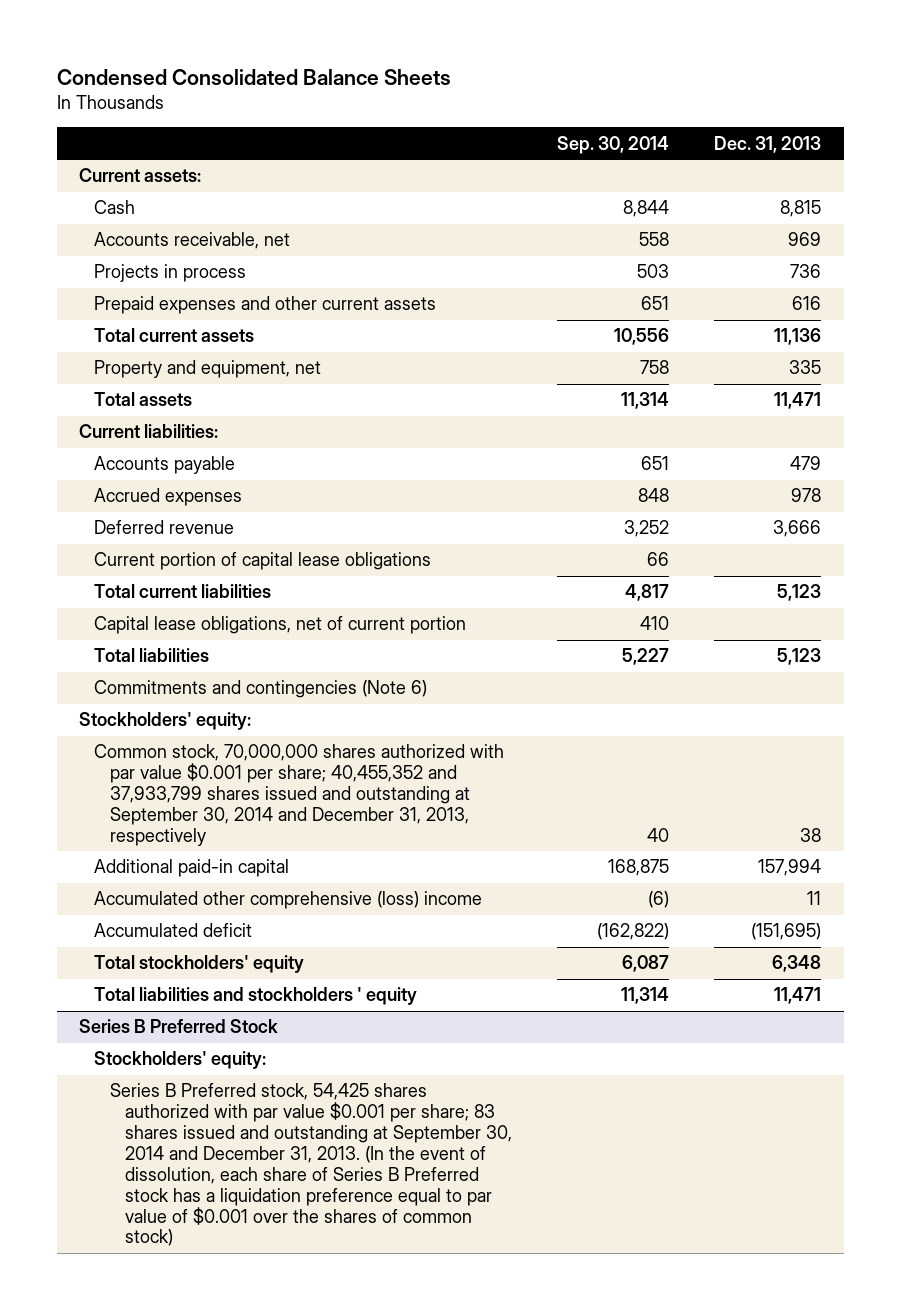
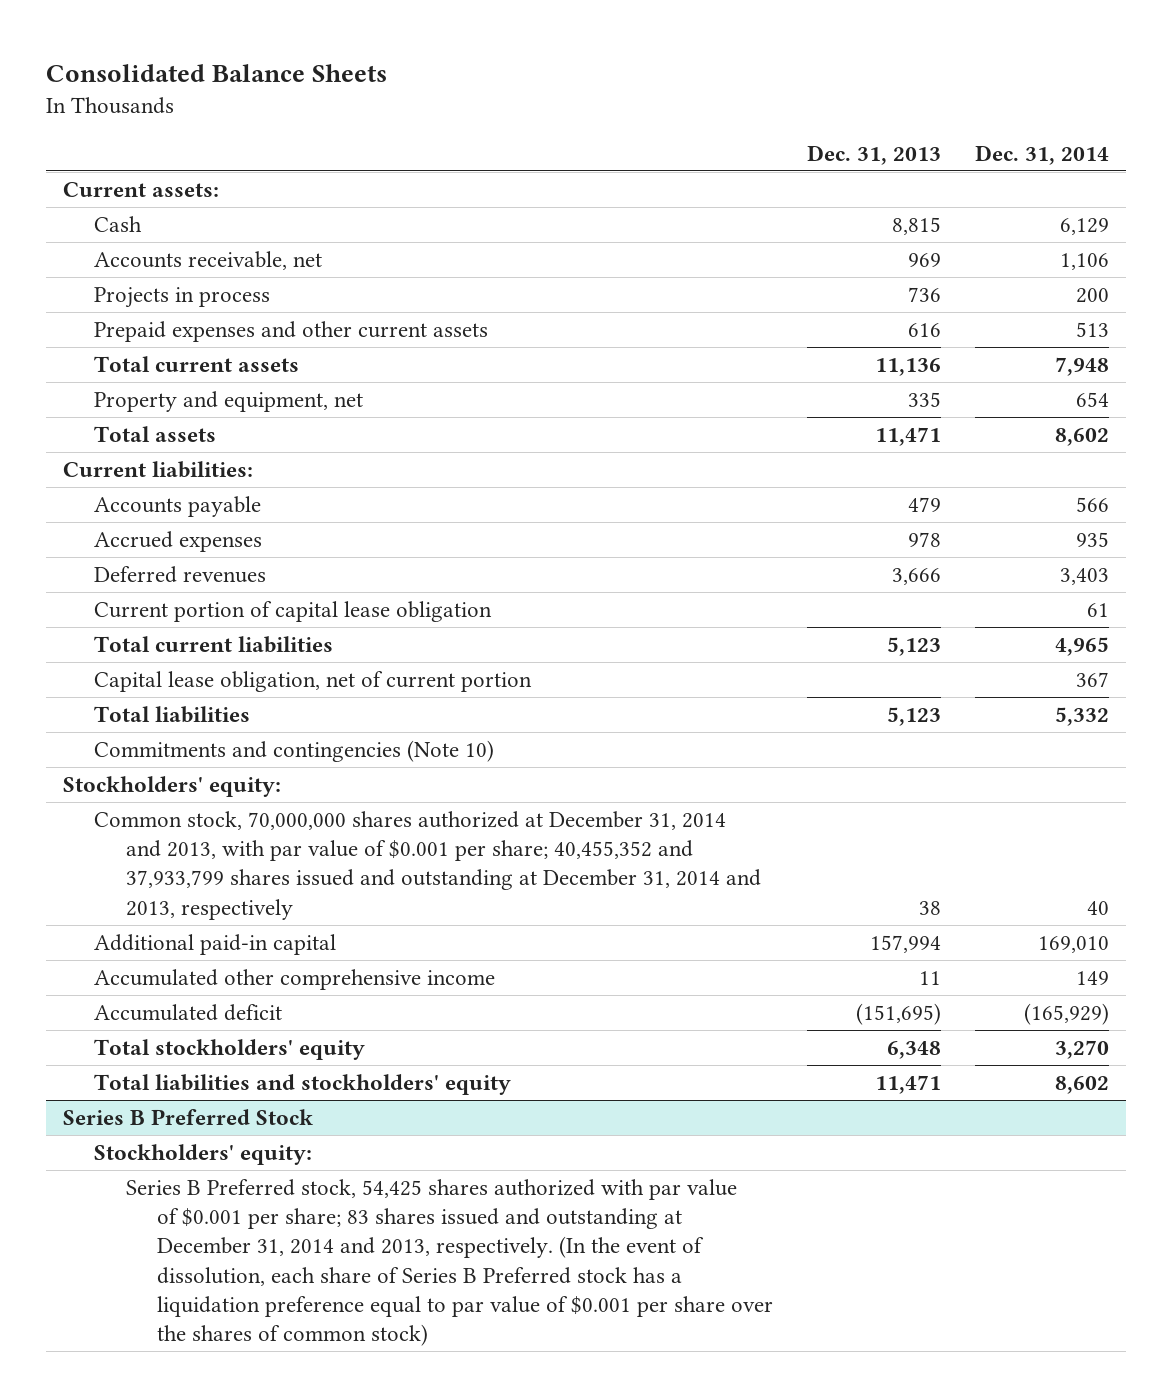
[56,68,451,85] Condensed Consolidated Balance Sheets -> [46,63,388,82] Consolidated Balance Sheets
[557,135,670,154] Sep. 30, 2014 -> none
none -> [974,144,1109,165] Dec. 31, 2014
[94,520,235,535] Deferred revenue -> [94,565,267,583] Deferred revenues
[94,552,432,571] Current portion of capital lease obligations -> [94,600,493,622] Current portion of capital lease obligation
[94,616,467,635] Capital lease obligations, net of current portion -> [94,670,533,692] Capital lease obligation, net of current portion
[94,680,428,699] Commitments and contingencies (Note 6) -> [94,739,495,762] Commitments and contingencies (Note 10)
[94,744,505,846] Common stock, 70,000,000 shares authorized with par value $0.001 per share; 40,455,352 and 37,933,799 shares issued and outstanding at September 30, 2014 and December 31, 2013, respectively -> [94,810,761,920] Common stock, 70,000,000 shares authorized at December 31, 2014 and 2013, with par value of $0.001 per share; 40,455,352 and 37,933,799 shares issued and outstanding at December 31, 2014 and 2013, respectively
[94,891,483,910] Accumulated other comprehensive (loss) income -> [94,968,496,990] Accumulated other comprehensive income
[94,987,418,1006] Total liabilities and stockholders ' equity -> [94,1073,512,1095] Total liabilities and stockholders' equity
[109,1083,513,1247] Series B Preferred stock, 54,425 shares authorized with par value $0.001 per share; 83 shares issued and outstanding at September 30, 2014 and December 31, 2013. (In the event of dissolution, each share of Series B Preferred stock has a liquidation preference equal to par value of $0.001 over the shares of common stock) -> [125,1178,774,1347] Series B Preferred stock, 54,425 shares authorized with par value of $0.001 per share; 83 shares issued and outstanding at December 31, 2014 and 2013, respectively. (In the event of dissolution, each share of Series B Preferred stock has a liquidation preference equal to par value of $0.001 per share over the shares of common stock)

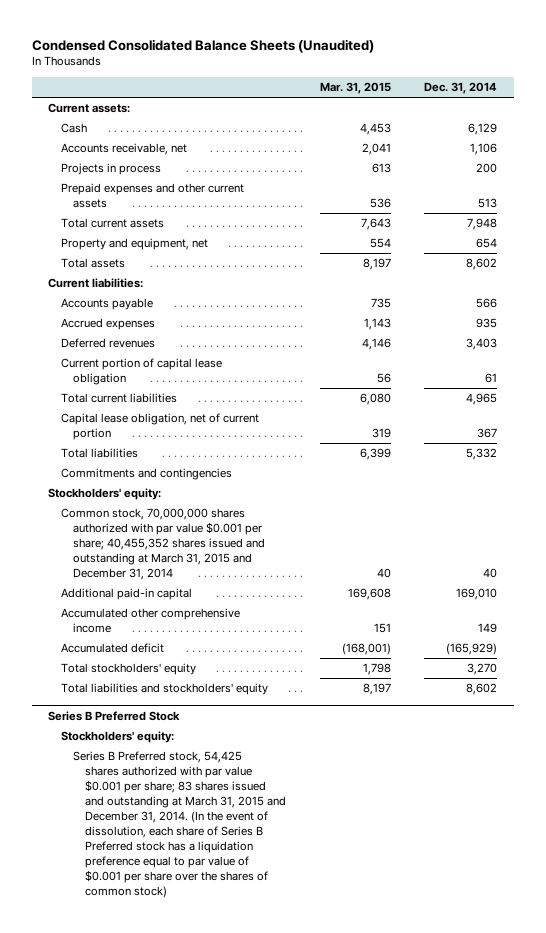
[46,63,388,82] Consolidated Balance Sheets -> [31,38,374,53] Condensed Consolidated Balance Sheets (Unaudited)
[806,144,941,165] Dec. 31, 2013 -> none
none -> [319,82,391,95] Mar. 31, 2015
[94,739,495,762] Commitments and contingencies (Note 10) -> [60,468,232,481] Commitments and contingencies
[94,810,761,920] Common stock, 70,000,000 shares authorized at December 31, 2014 and 2013, with par value of $0.001 per share; 40,455,352 and 37,933,799 shares issued and outstanding at December 31, 2014 and 2013, respectively -> [60,508,265,580] Common stock, 70,000,000 shares authorized with par value $0.001 per share; 40,455,352 shares issued and outstanding at March 31, 2015 and December 31, 2014
[125,1178,774,1347] Series B Preferred stock, 54,425 shares authorized with par value of $0.001 per share; 83 shares issued and outstanding at December 31, 2014 and 2013, respectively. (In the event of dissolution, each share of Series B Preferred stock has a liquidation preference equal to par value of $0.001 per share over the shares of common stock) -> [72,751,286,898] Series B Preferred stock, 54,425 shares authorized with par value $0.001 per share; 83 shares issued and outstanding at March 31, 2015 and December 31, 2014. (In the event of dissolution, each share of Series B Preferred stock has a liquidation preference equal to par value of $0.001 per share over the shares of common stock)

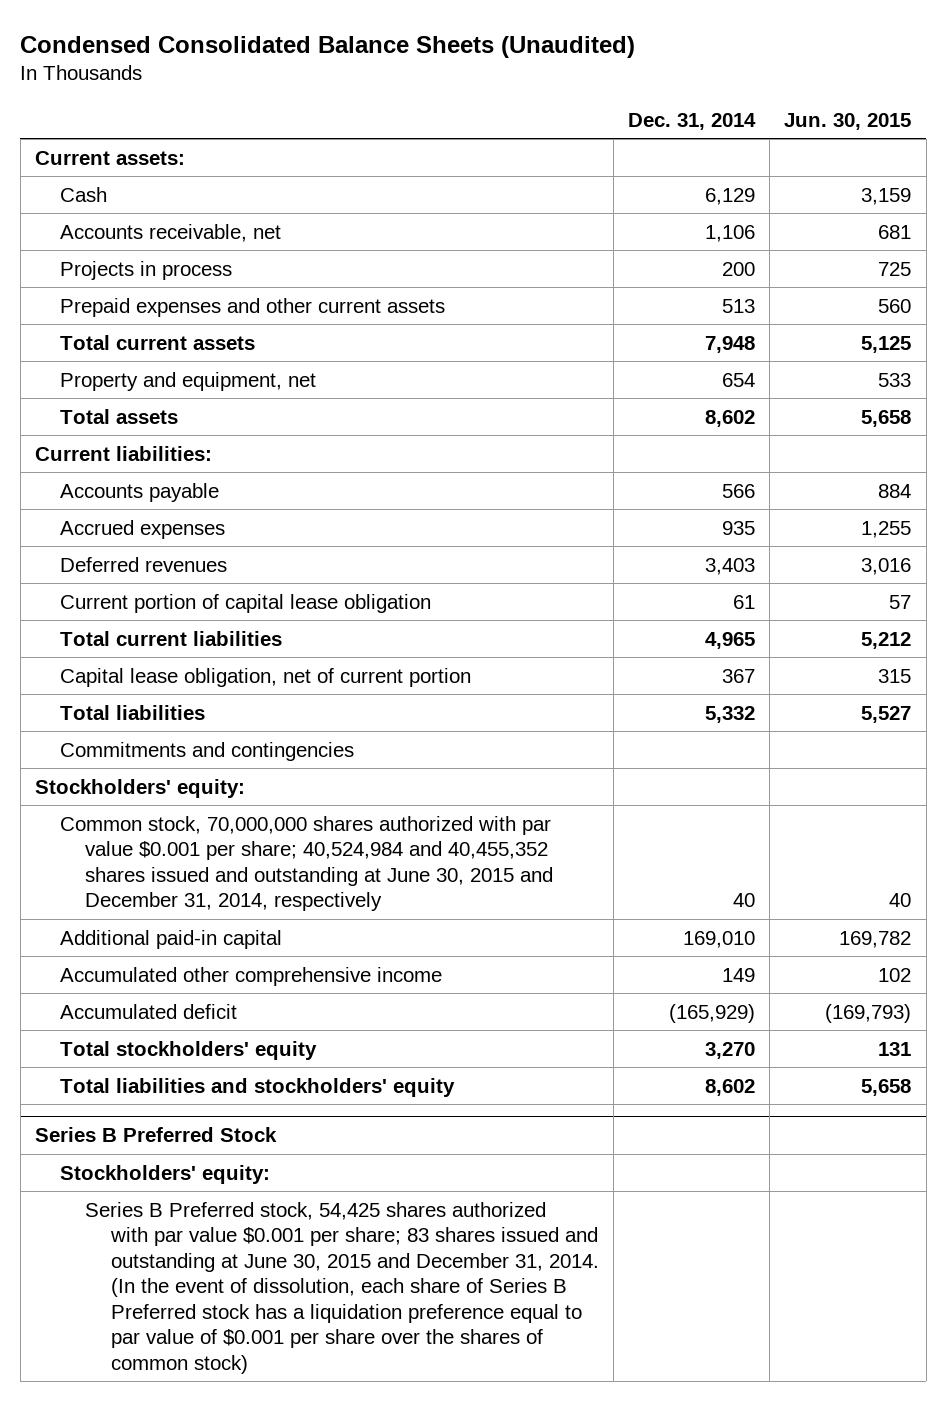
[319,82,391,95] Mar. 31, 2015 -> none
none -> [784,112,912,130] Jun. 30, 2015
[60,508,265,580] Common stock, 70,000,000 shares authorized with par value $0.001 per share; 40,455,352 shares issued and outstanding at March 31, 2015 and December 31, 2014 -> [60,815,554,912] Common stock, 70,000,000 shares authorized with par value $0.001 per share; 40,524,984 and 40,455,352 shares issued and outstanding at June 30, 2015 and December 31, 2014, respectively
[72,751,286,898] Series B Preferred stock, 54,425 shares authorized with par value $0.001 per share; 83 shares issued and outstanding at March 31, 2015 and December 31, 2014. (In the event of dissolution, each share of Series B Preferred stock has a liquidation preference equal to par value of $0.001 per share over the shares of common stock) -> [85,1201,599,1374] Series B Preferred stock, 54,425 shares authorized with par value $0.001 per share; 83 shares issued and outstanding at June 30, 2015 and December 31, 2014. (In the event of dissolution, each share of Series B Preferred stock has a liquidation preference equal to par value of $0.001 per share over the shares of common stock)

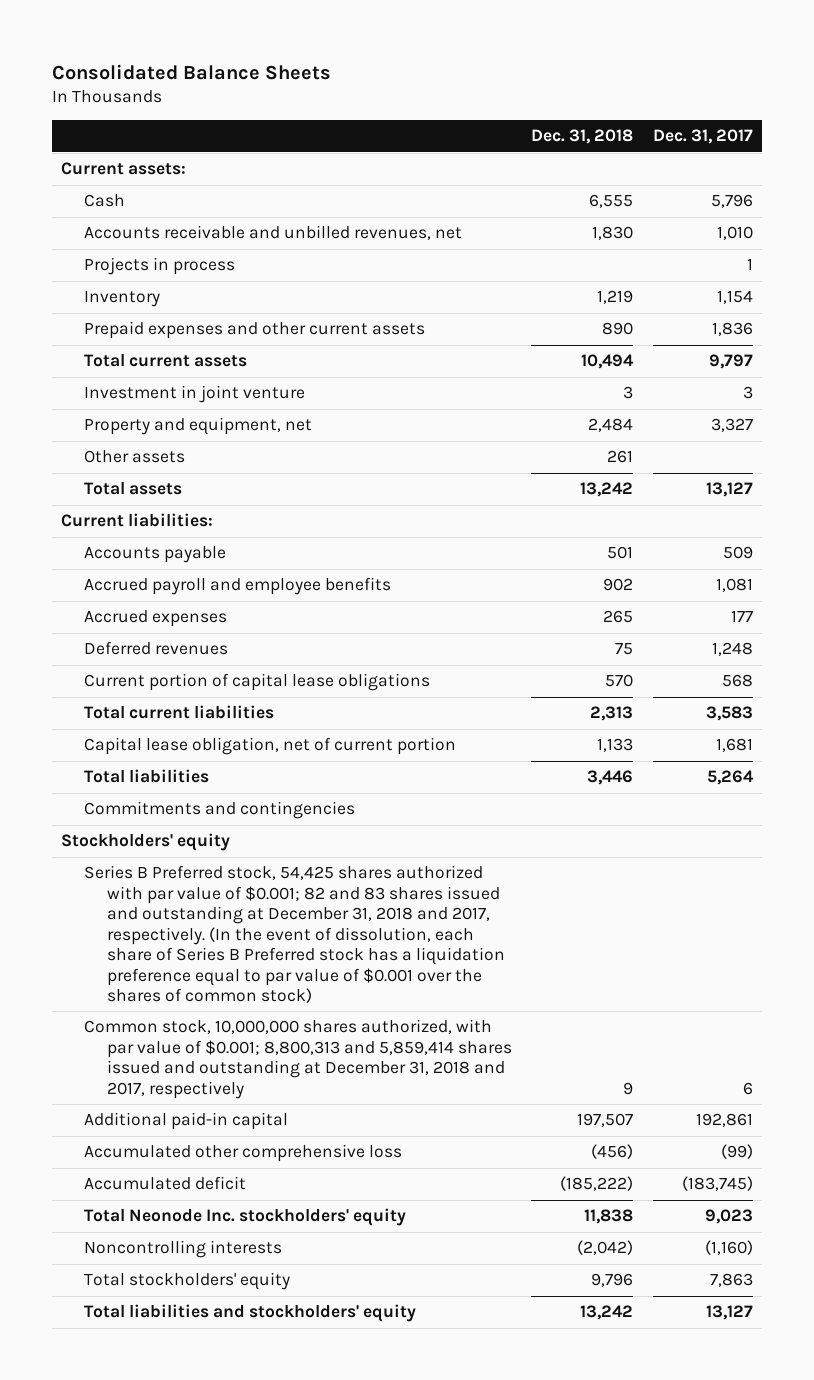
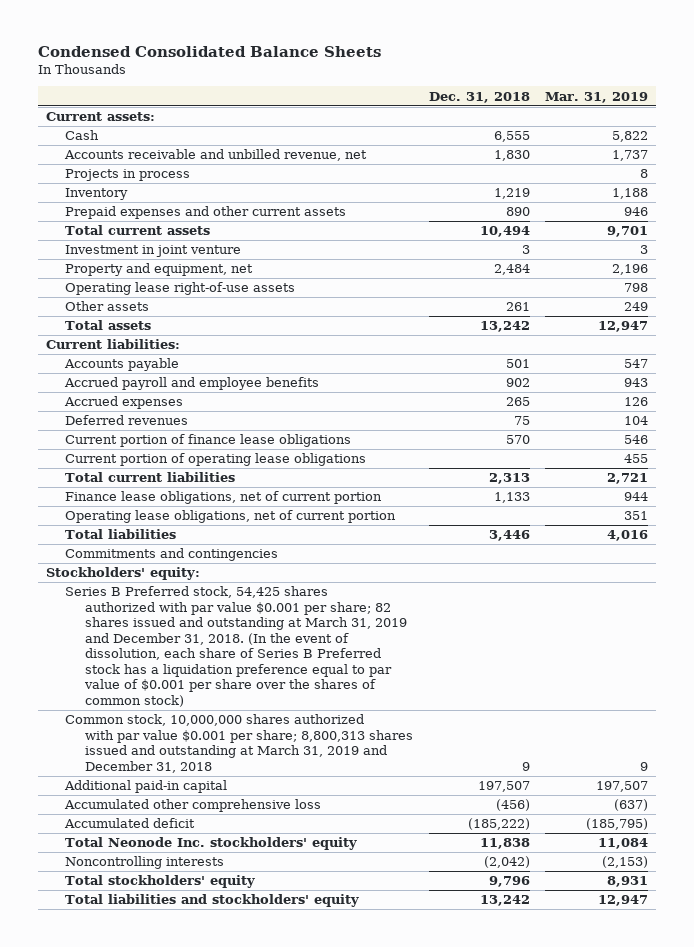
[51,63,331,80] Consolidated Balance Sheets -> [37,46,381,58] Condensed Consolidated Balance Sheets
[652,129,753,145] Dec. 31, 2017 -> none
none -> [545,91,649,103] Mar. 31, 2019
[84,225,463,241] Accounts receivable and unbilled revenues, net -> [64,149,368,162] Accounts receivable and unbilled revenue, net
none -> [65,282,296,296] Operating lease right-of-use assets
[84,673,431,692] Current portion of capital lease obligations -> [65,434,352,448] Current portion of finance lease obligations
none -> [65,453,367,467] Current portion of operating lease obligations
[84,737,457,756] Capital lease obligation, net of current portion -> [65,491,383,505] Finance lease obligations, net of current portion
none -> [65,510,397,524] Operating lease obligations, net of current portion
[61,833,231,852] Stockholders' equity -> [45,567,200,581] Stockholders' equity:
[84,865,506,1003] Series B Preferred stock, 54,425 shares authorized with par value of $0.001; 82 and 83 shares issued and outstanding at December 31, 2018 and 2017, respectively. (In the event of dissolution, each share of Series B Preferred stock has a liquidation preference equal to par value of $0.001 over the shares of common stock) -> [65,586,407,707] Series B Preferred stock, 54,425 shares authorized with par value $0.001 per share; 82 shares issued and outstanding at March 31, 2019 and December 31, 2018. (In the event of dissolution, each share of Series B Preferred stock has a liquidation preference equal to par value of $0.001 per share over the shares of common stock)
[84,1019,513,1099] Common stock, 10,000,000 shares authorized, with par value of $0.001; 8,800,313 and 5,859,414 shares issued and outstanding at December 31, 2018 and 2017, respectively -> [65,714,413,773] Common stock, 10,000,000 shares authorized with par value $0.001 per share; 8,800,313 shares issued and outstanding at March 31, 2019 and December 31, 2018

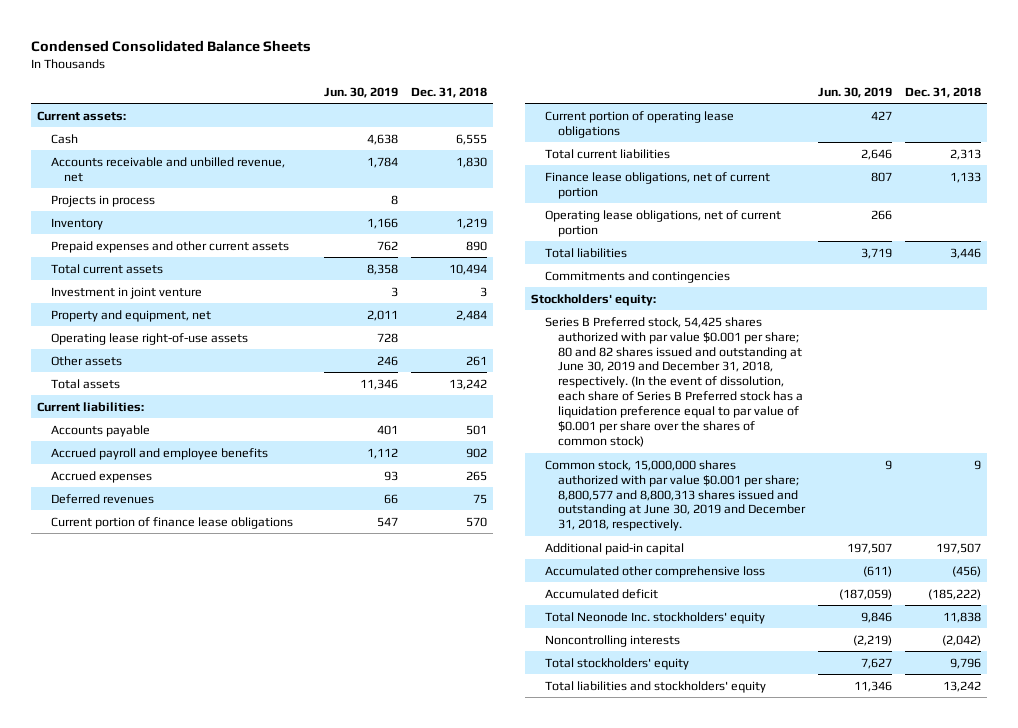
[545,91,649,103] Mar. 31, 2019 -> none
none -> [324,86,399,98] Jun. 30, 2019
[65,586,407,707] Series B Preferred stock, 54,425 shares authorized with par value $0.001 per share; 82 shares issued and outstanding at March 31, 2019 and December 31, 2018. (In the event of dissolution, each share of Series B Preferred stock has a liquidation preference equal to par value of $0.001 per share over the shares of common stock) -> [544,316,803,448] Series B Preferred stock, 54,425 shares authorized with par value $0.001 per share; 80 and 82 shares issued and outstanding at June 30, 2019 and December 31, 2018, respectively. (In the event of dissolution, each share of Series B Preferred stock has a liquidation preference equal to par value of $0.001 per share over the shares of common stock)
[65,714,413,773] Common stock, 10,000,000 shares authorized with par value $0.001 per share; 8,800,313 shares issued and outstanding at March 31, 2019 and December 31, 2018 -> [544,459,806,532] Common stock, 15,000,000 shares authorized with par value $0.001 per share; 8,800,577 and 8,800,313 shares issued and outstanding at June 30, 2019 and December 31, 2018, respectively.

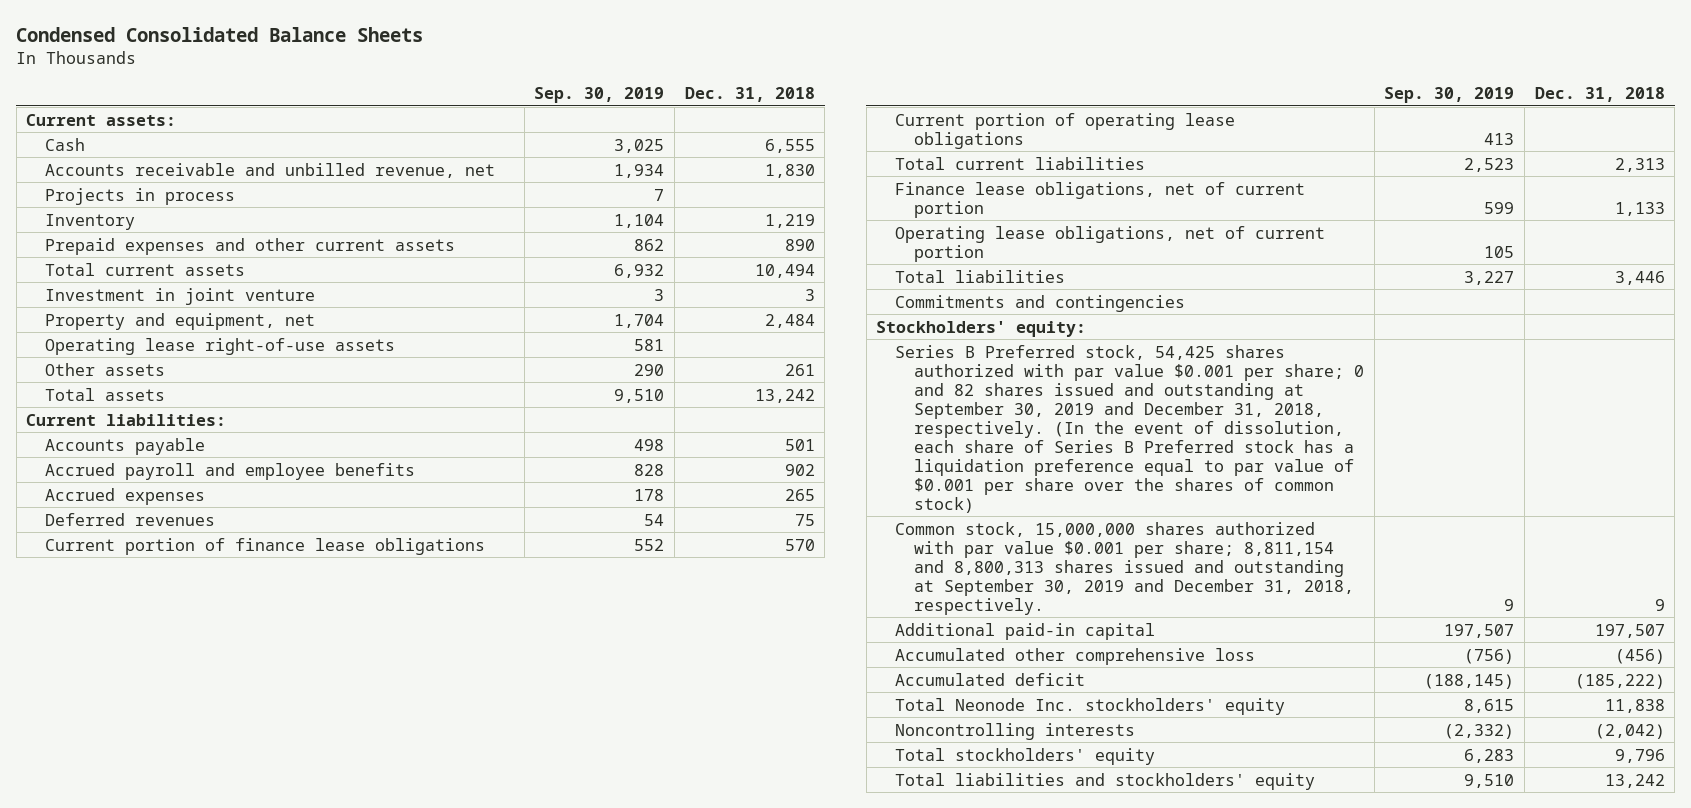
[324,86,399,98] Jun. 30, 2019 -> none
none -> [534,86,665,103] Sep. 30, 2019
[544,316,803,448] Series B Preferred stock, 54,425 shares authorized with par value $0.001 per share; 80 and 82 shares issued and outstanding at June 30, 2019 and December 31, 2018, respectively. (In the event of dissolution, each share of Series B Preferred stock has a liquidation preference equal to par value of $0.001 per share over the shares of common stock) -> [895,344,1365,513] Series B Preferred stock, 54,425 shares authorized with par value $0.001 per share; 0 and 82 shares issued and outstanding at September 30, 2019 and December 31, 2018, respectively. (In the event of dissolution, each share of Series B Preferred stock has a liquidation preference equal to par value of $0.001 per share over the shares of common stock)
[544,459,806,532] Common stock, 15,000,000 shares authorized with par value $0.001 per share; 8,800,577 and 8,800,313 shares issued and outstanding at June 30, 2019 and December 31, 2018, respectively. -> [895,521,1355,615] Common stock, 15,000,000 shares authorized with par value $0.001 per share; 8,811,154 and 8,800,313 shares issued and outstanding at September 30, 2019 and December 31, 2018, respectively.

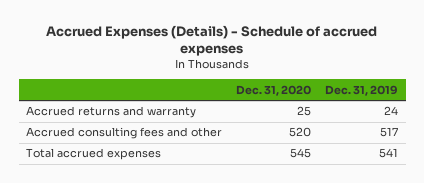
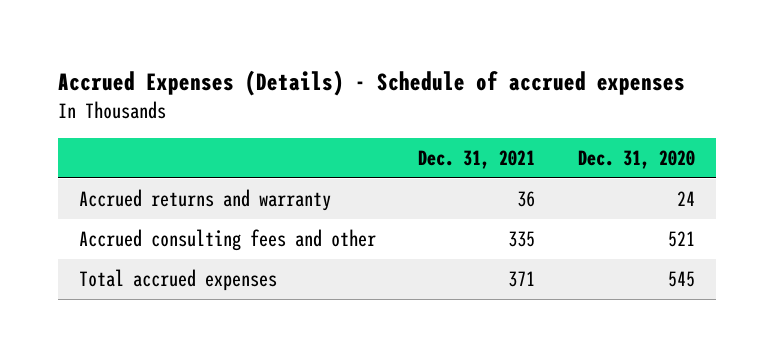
[325,84,399,96] Dec. 31, 2019 -> none
none -> [418,150,536,170] Dec. 31, 2021
[297,106,312,117] 25 -> [676,191,695,207] 24
[289,127,312,138] 520 -> [667,231,695,248] 521

